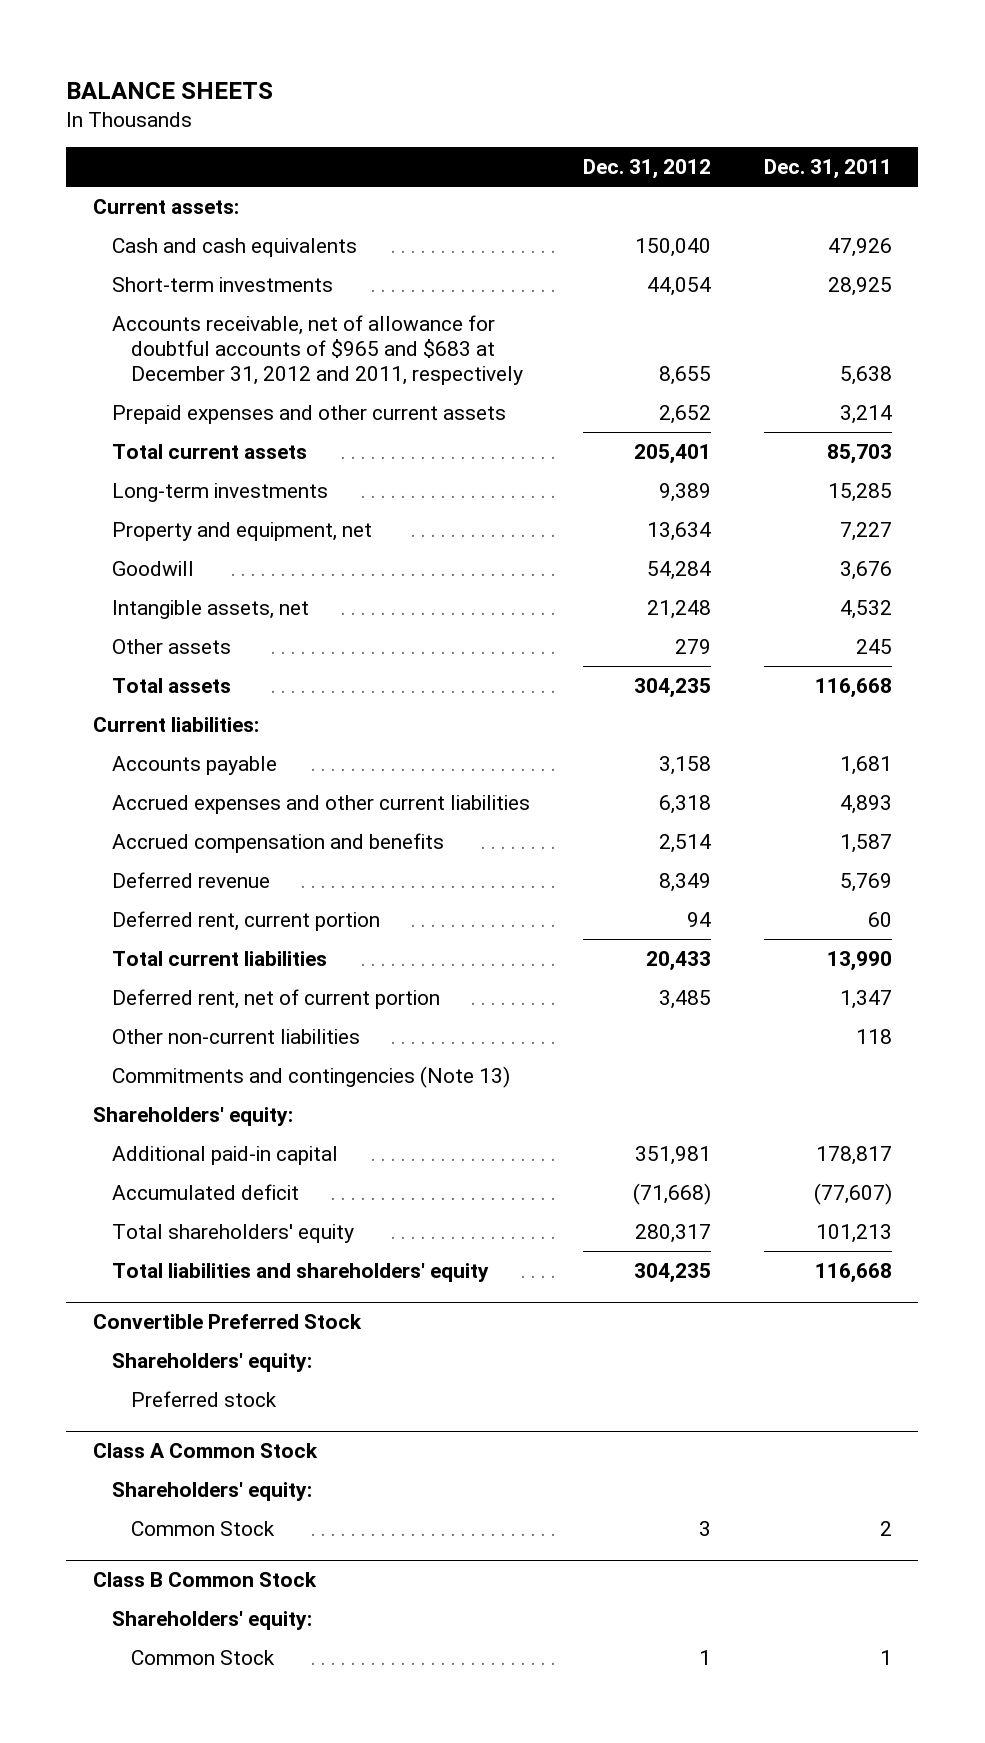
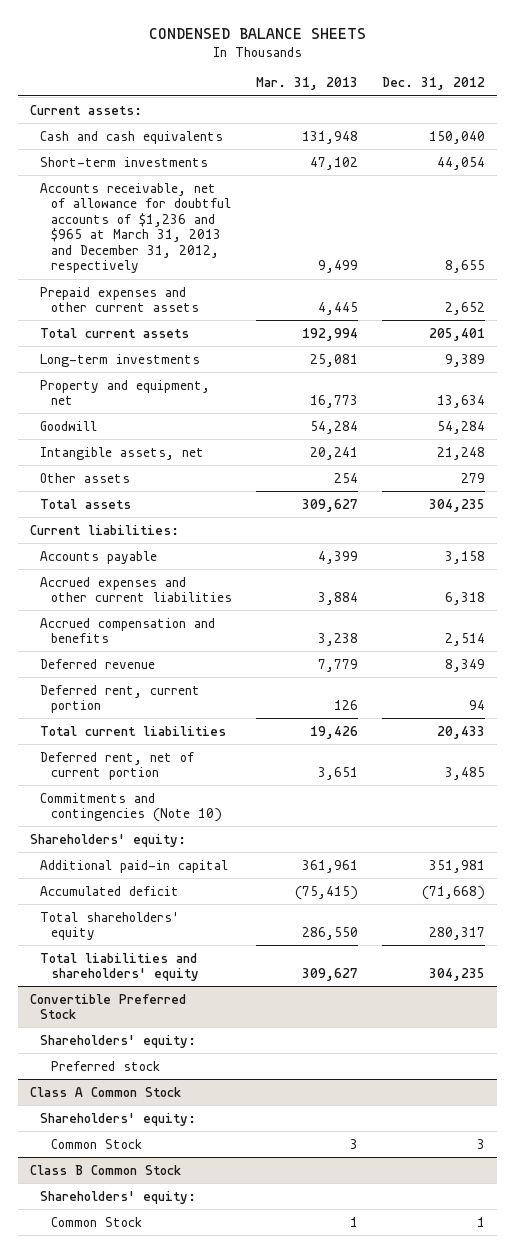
[66,81,274,99] BALANCE SHEETS -> [148,27,366,39] CONDENSED BALANCE SHEETS
[763,159,892,180] Dec. 31, 2011 -> none
none -> [255,77,358,91] Mar. 31, 2013
[111,314,523,385] Accounts receivable, net of allowance for doubtful accounts of $965 and $683 at December 31, 2012 and 2011, respectively -> [40,182,231,274] Accounts receivable, net of allowance for doubtful accounts of $1,236 and $965 at March 31, 2013 and December 31, 2012, respectively
[111,1028,360,1044] Other non-current liabilities -> none
[111,1065,510,1088] Commitments and contingencies (Note 13) -> [40,792,222,823] Commitments and contingencies (Note 10)

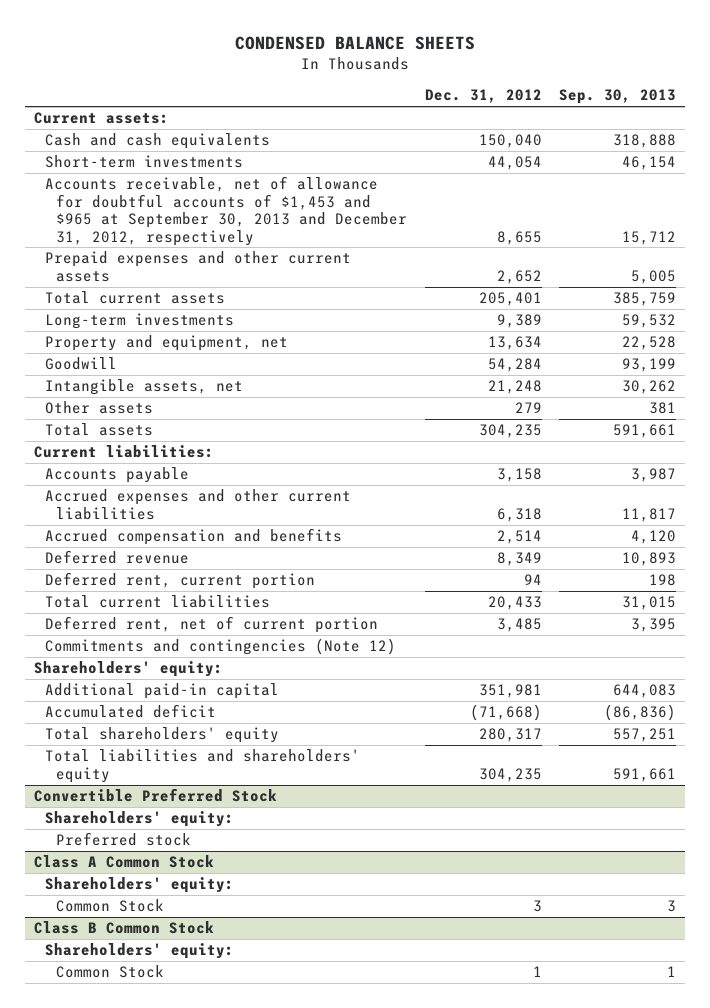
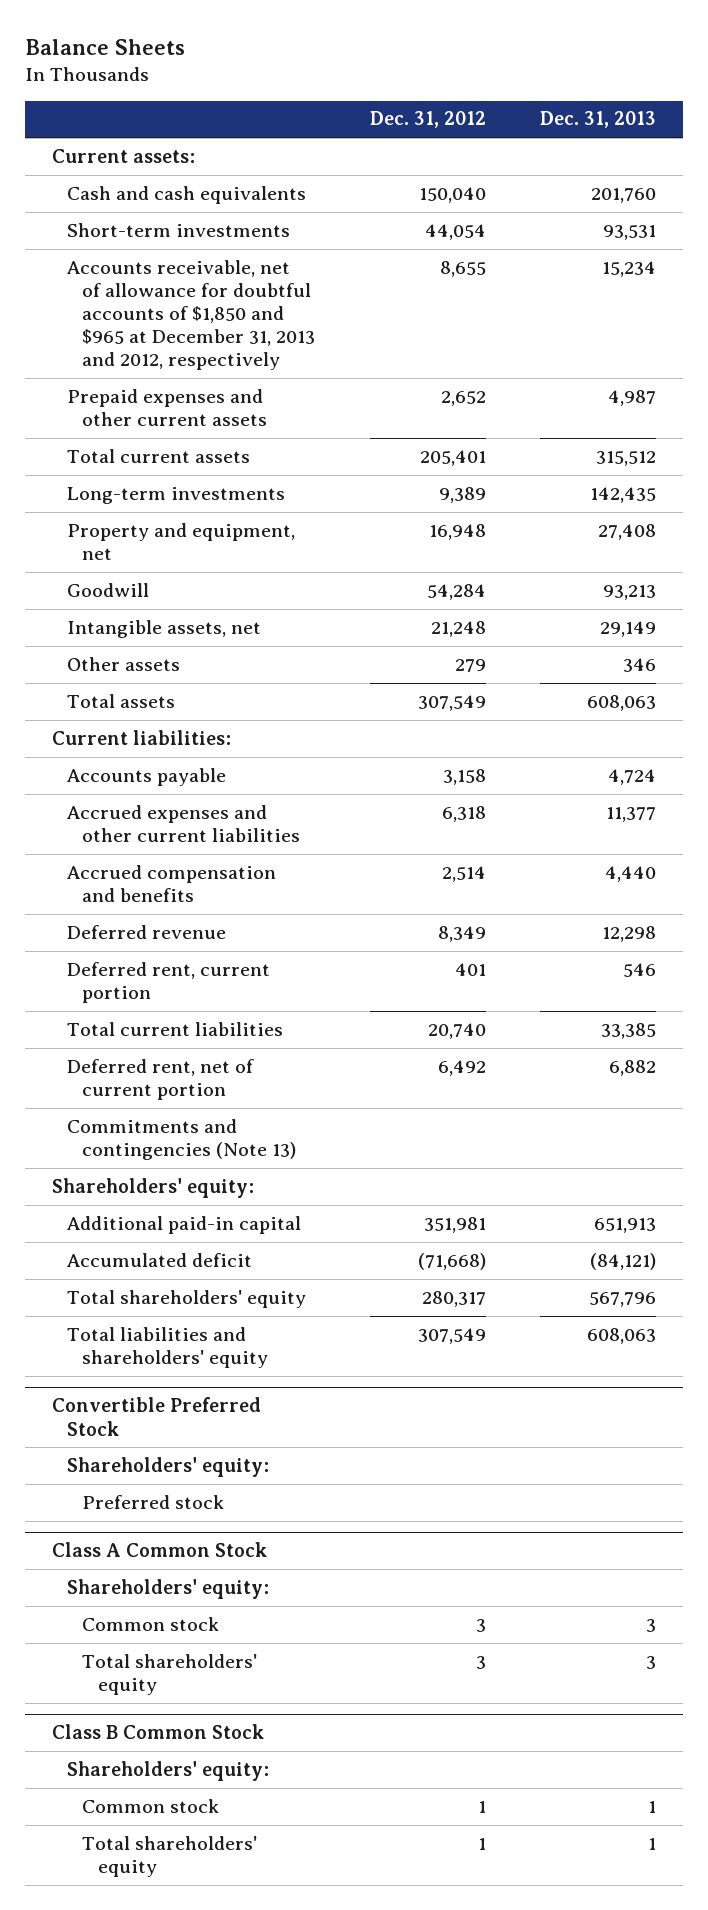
[234,35,475,50] CONDENSED BALANCE SHEETS -> [25,39,186,56] Balance Sheets
[559,89,677,105] Sep. 30, 2013 -> none
none -> [539,111,656,129] Dec. 31, 2013
[45,176,408,246] Accounts receivable, net of allowance for doubtful accounts of $1,453 and $965 at September 30, 2013 and December 31, 2012, respectively -> [67,259,316,371] Accounts receivable, net of allowance for doubtful accounts of $1,850 and $965 at December 31, 2013 and 2012, respectively
[487,336,542,351] 13,634 -> [428,523,486,540] 16,948
[478,424,542,439] 304,235 -> [417,694,486,711] 307,549
[523,574,542,586] 94 -> [454,962,486,976] 401
[487,596,542,611] 20,433 -> [427,1022,486,1039] 20,740
[496,618,542,633] 3,485 -> [437,1059,486,1076] 6,492
[45,638,397,656] Commitments and contingencies (Note 12) -> [67,1118,297,1161] Commitments and contingencies (Note 13)
[478,767,542,782] 304,235 -> [417,1327,486,1344] 307,549
[56,899,165,913] Common Stock -> [82,1616,220,1631] Common stock
none -> [82,1653,258,1696] Total shareholders' equity
[56,965,165,979] Common Stock -> [82,1798,220,1813] Common stock
none -> [82,1835,258,1878] Total shareholders' equity

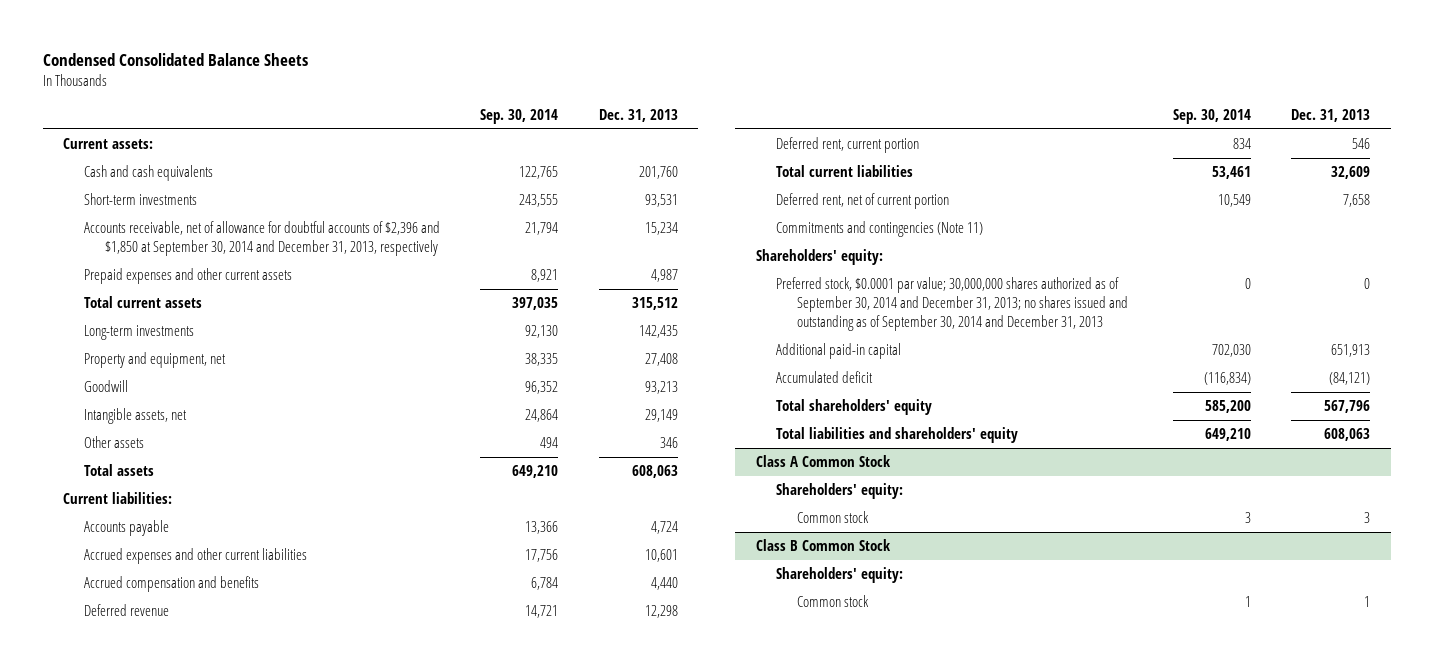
[25,39,186,56] Balance Sheets -> [42,52,308,66] Condensed Consolidated Balance Sheets
[369,111,486,129] Dec. 31, 2012 -> none
none -> [480,108,559,124] Sep. 30, 2014
[67,259,316,371] Accounts receivable, net of allowance for doubtful accounts of $1,850 and $965 at December 31, 2013 and 2012, respectively -> [83,221,440,257] Accounts receivable, net of allowance for doubtful accounts of $2,396 and $1,850 at September 30, 2014 and December 31, 2013, respectively
[605,806,656,822] 11,377 -> [645,549,679,563] 10,601
[600,1022,656,1039] 33,385 -> [1331,166,1371,180] 32,609
[608,1059,656,1076] 6,882 -> [1343,194,1371,208] 7,658
[67,1118,297,1161] Commitments and contingencies (Note 13) -> [776,221,984,238] Commitments and contingencies (Note 11)
none -> [776,277,1128,332] Preferred stock, $0.0001 par value; 30,000,000 shares authorized as of September 30, 2014 and December 31, 2013; no shares issued and outstanding as of September 30, 2014 and December 31, 2013
[52,1397,262,1436] Convertible Preferred Stock -> none
[67,1456,270,1477] Shareholders' equity: -> none
[82,1494,225,1509] Preferred stock -> none
[82,1653,258,1696] Total shareholders' equity -> none
[82,1835,258,1878] Total shareholders' equity -> none

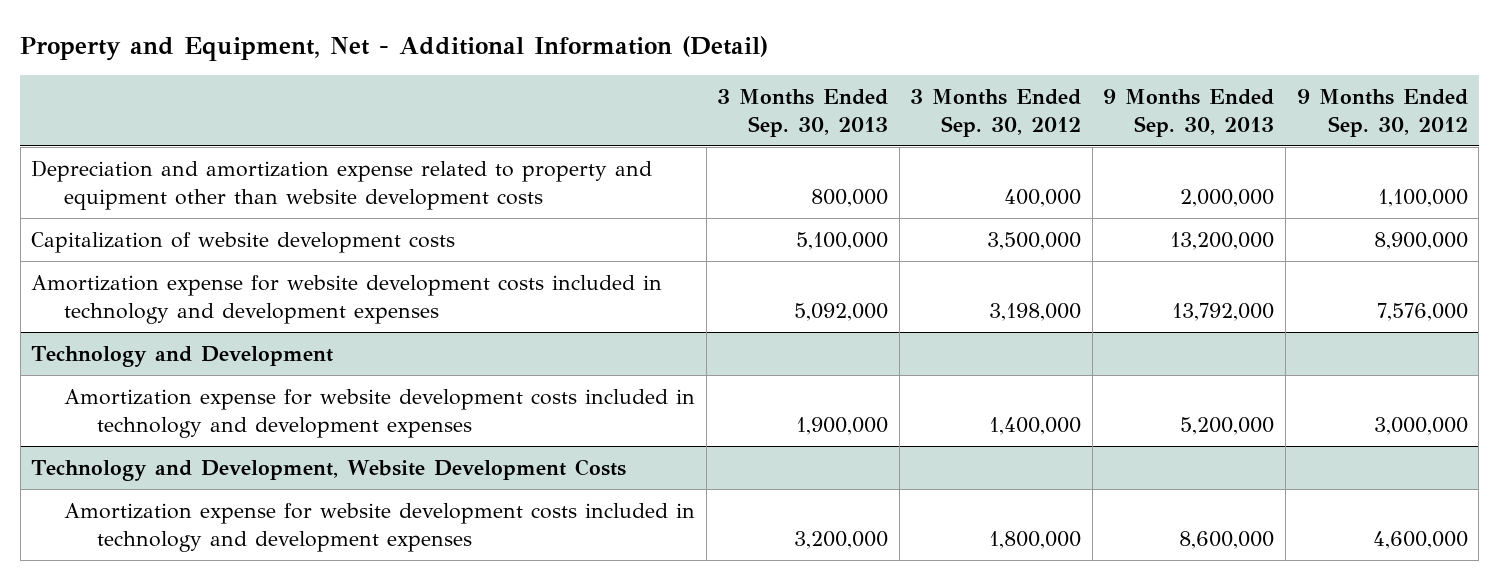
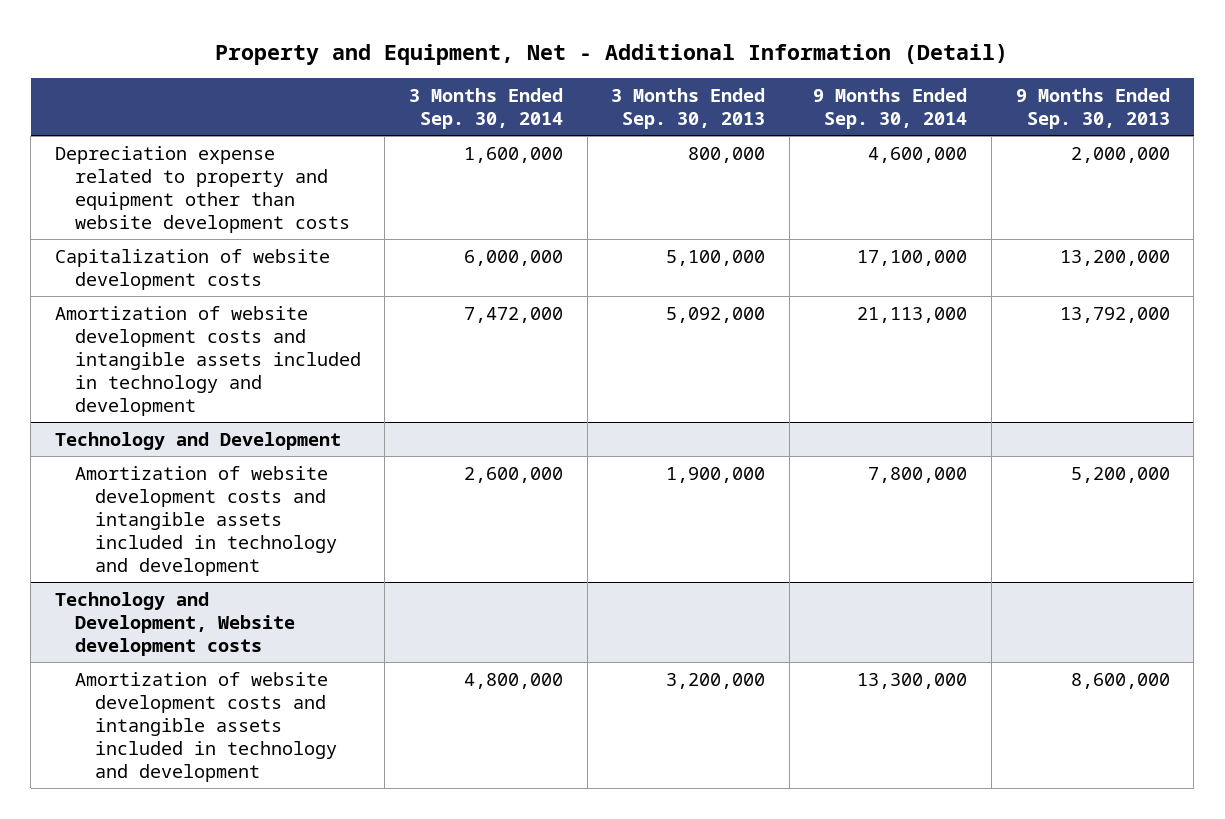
[910,89,1082,137] 3 Months Ended Sep. 30, 2012 -> none
[1296,89,1468,137] 9 Months Ended Sep. 30, 2012 -> none
none -> [409,87,564,129] 3 Months Ended Sep. 30, 2014
none -> [813,87,968,129] 9 Months Ended Sep. 30, 2014
[31,159,653,210] Depreciation and amortization expense related to property and equipment other than website development costs -> [55,145,350,233] Depreciation expense related to property and equipment other than website development costs
[31,274,663,324] Amortization expense for website development costs included in technology and development expenses -> [55,305,361,417] Amortization of website development costs and intangible assets included in technology and development
[64,388,696,438] Amortization expense for website development costs included in technology and development expenses -> [74,465,337,577] Amortization of website development costs and intangible assets included in technology and development
[31,458,627,481] Technology and Development, Website Development Costs -> [55,591,295,656] Technology and Development, Website development costs
[64,502,696,552] Amortization expense for website development costs included in technology and development expenses -> [74,671,337,783] Amortization of website development costs and intangible assets included in technology and development

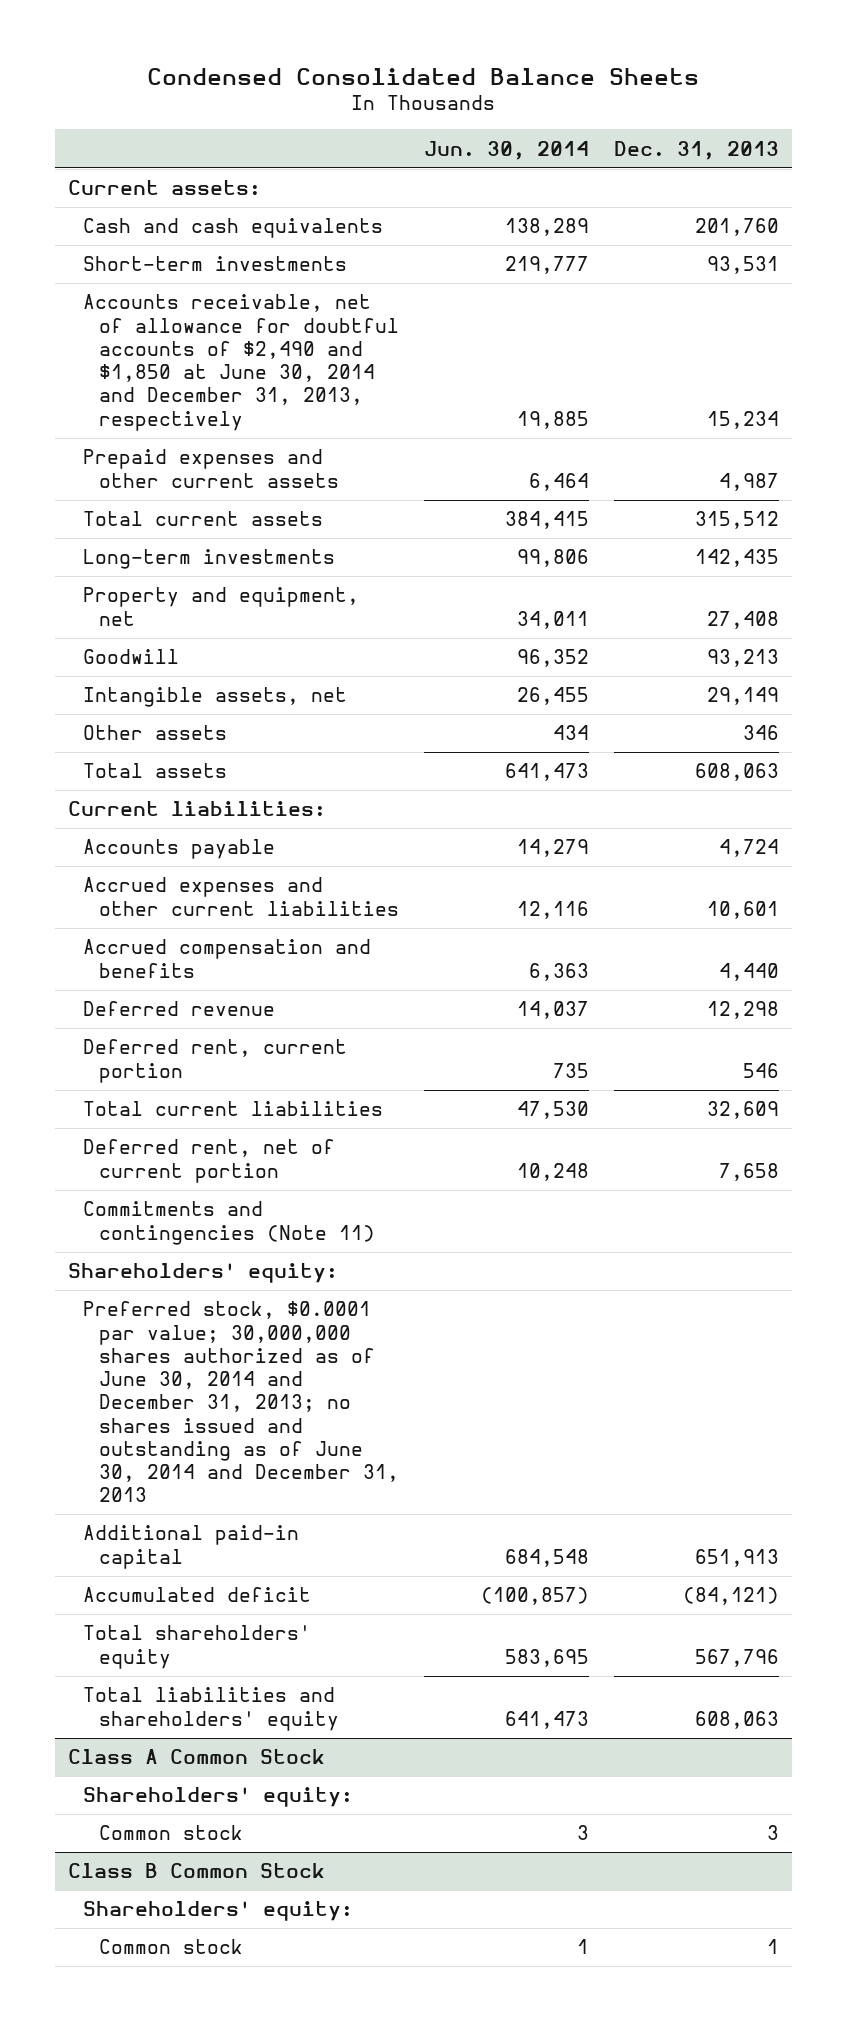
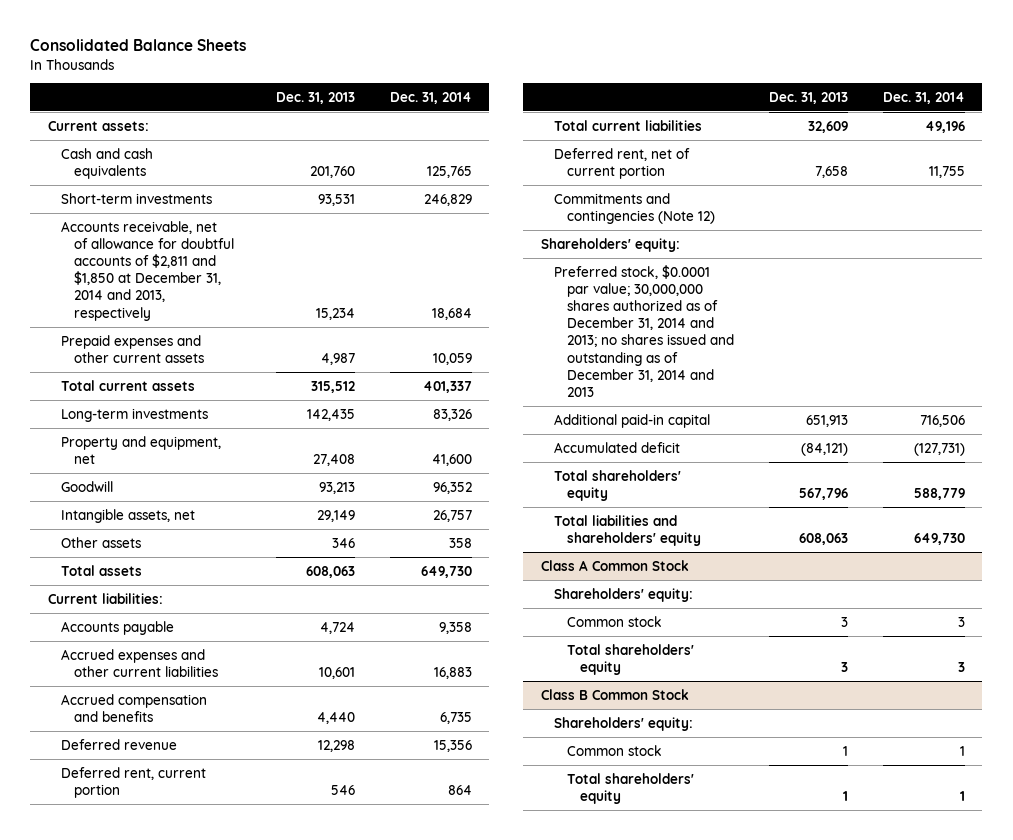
[147,67,700,85] Condensed Consolidated Balance Sheets -> [30,39,247,52] Consolidated Balance Sheets
[424,140,590,160] Jun. 30, 2014 -> none
none -> [389,91,472,104] Dec. 31, 2014
[83,294,400,431] Accounts receivable, net of allowance for doubtful accounts of $2,490 and $1,850 at June 30, 2014 and December 31, 2013, respectively -> [60,220,234,321] Accounts receivable, net of allowance for doubtful accounts of $2,811 and $1,850 at December 31, 2014 and 2013, respectively
[83,1201,376,1245] Commitments and contingencies (Note 11) -> [553,192,715,224] Commitments and contingencies (Note 12)
[83,1301,400,1503] Preferred stock, $0.0001 par value; 30,000,000 shares authorized as of June 30, 2014 and December 31, 2013; no shares issued and outstanding as of June 30, 2014 and December 31, 2013 -> [553,264,734,398] Preferred stock, $0.0001 par value; 30,000,000 shares authorized as of December 31, 2014 and 2013; no shares issued and outstanding as of December 31, 2014 and 2013
none -> [566,643,694,675] Total shareholders' equity
none -> [566,772,694,804] Total shareholders' equity

